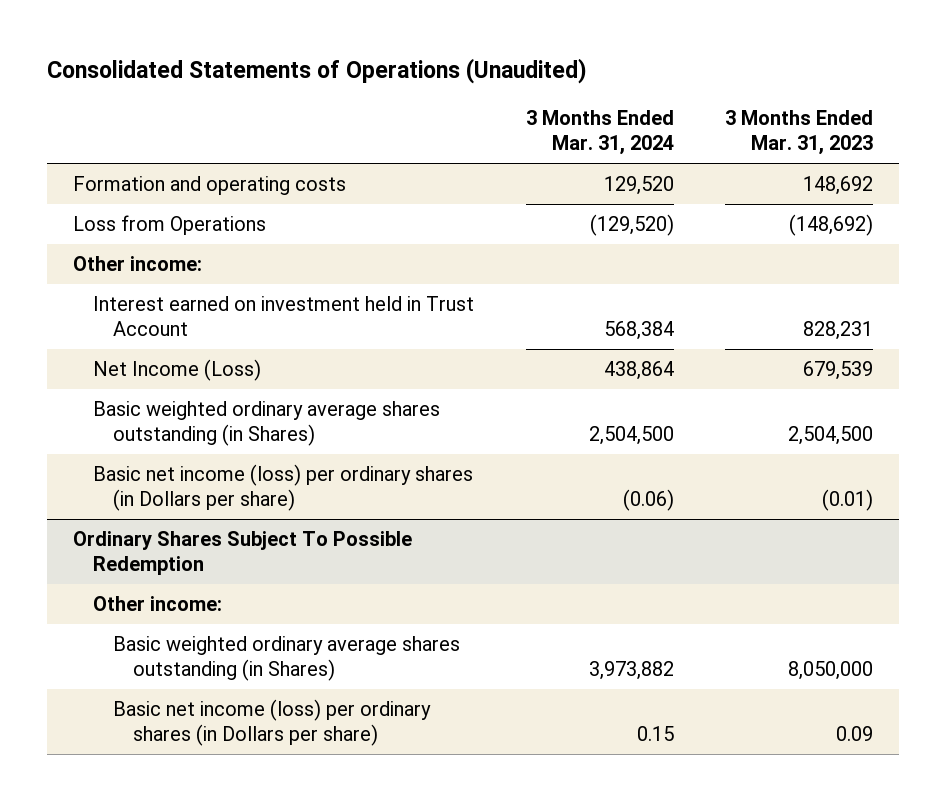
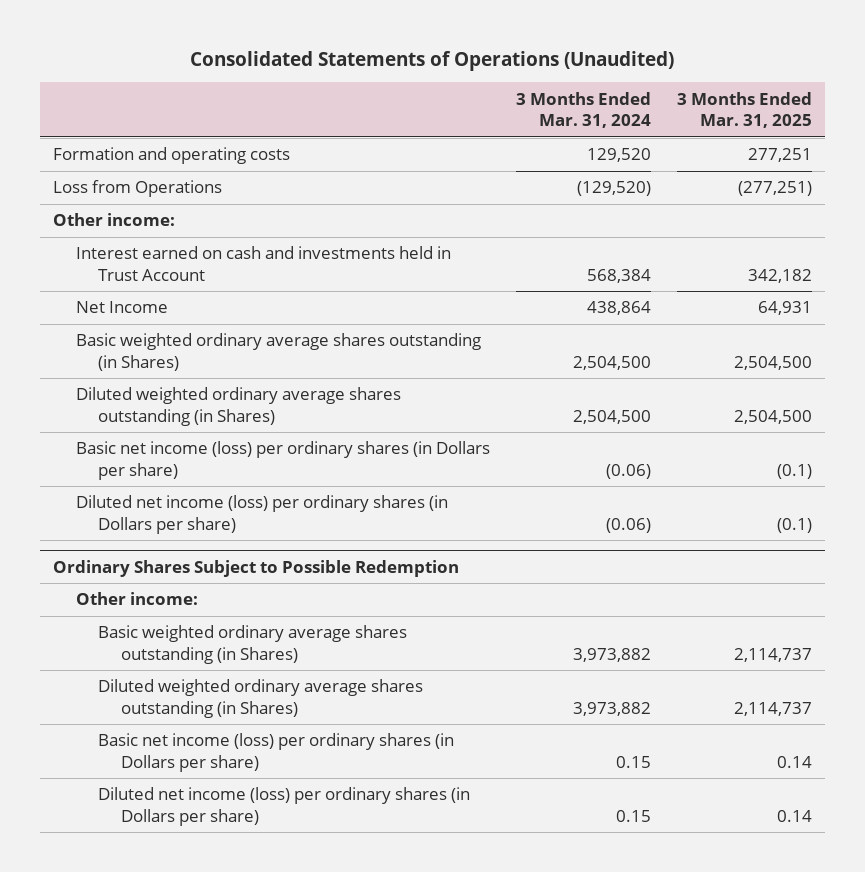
[725,110,874,156] 3 Months Ended Mar. 31, 2023 -> none
none -> [676,91,812,129] 3 Months Ended Mar. 31, 2025
[92,296,474,337] Interest earned on investment held in Trust Account -> [75,246,451,281] Interest earned on cash and investments held in Trust Account
[92,359,261,382] Net Income (Loss) -> [75,301,168,314] Net Income
none -> [75,387,401,426] Diluted weighted ordinary average shares outstanding (in Shares)
none -> [75,495,448,534] Diluted net income (loss) per ordinary shares (in Dollars per share)
[72,531,412,576] Ordinary Shares Subject To Possible Redemption -> [52,560,459,578] Ordinary Shares Subject to Possible Redemption
none -> [98,679,424,718] Diluted weighted ordinary average shares outstanding (in Shares)
none -> [98,787,471,826] Diluted net income (loss) per ordinary shares (in Dollars per share)

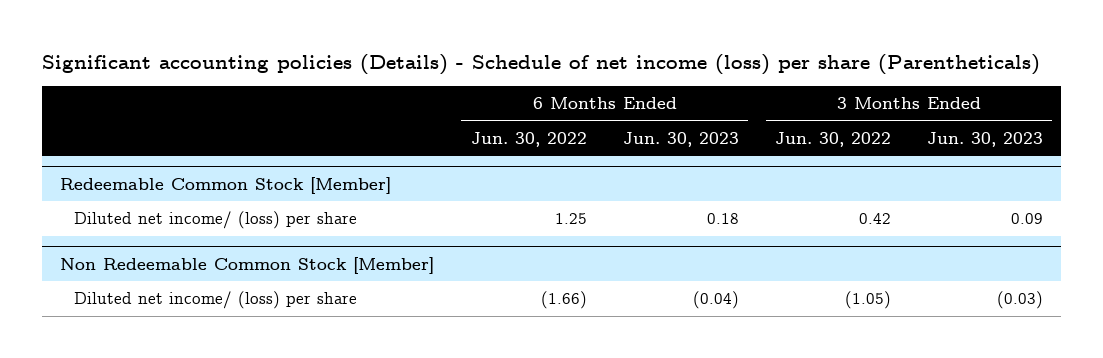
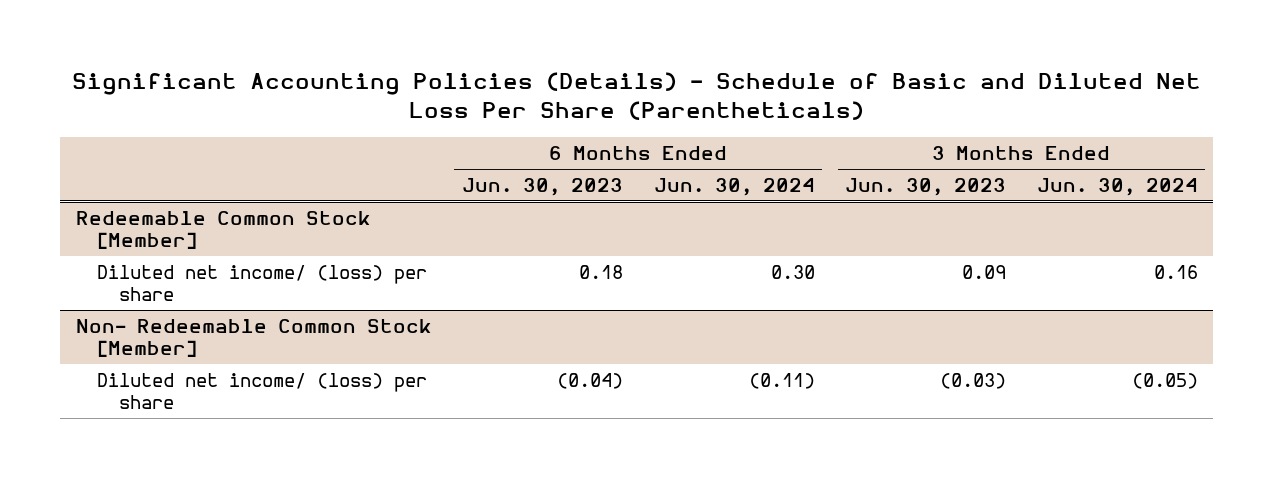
[42,54,1041,76] Significant accounting policies (Details) - Schedule of net income (loss) per share (Parentheticals) -> [71,72,1201,121] Significant Accounting Policies (Details) - Schedule of Basic and Diluted Net Loss Per Share (Parentheticals)
[470,131,587,147] Jun. 30, 2022 -> none
[774,131,891,147] Jun. 30, 2022 -> none
none -> [653,178,815,197] Jun. 30, 2024
none -> [1036,178,1198,197] Jun. 30, 2024
[60,256,435,274] Non Redeemable Common Stock [Member] -> [75,319,432,358] Non- Redeemable Common Stock [Member]

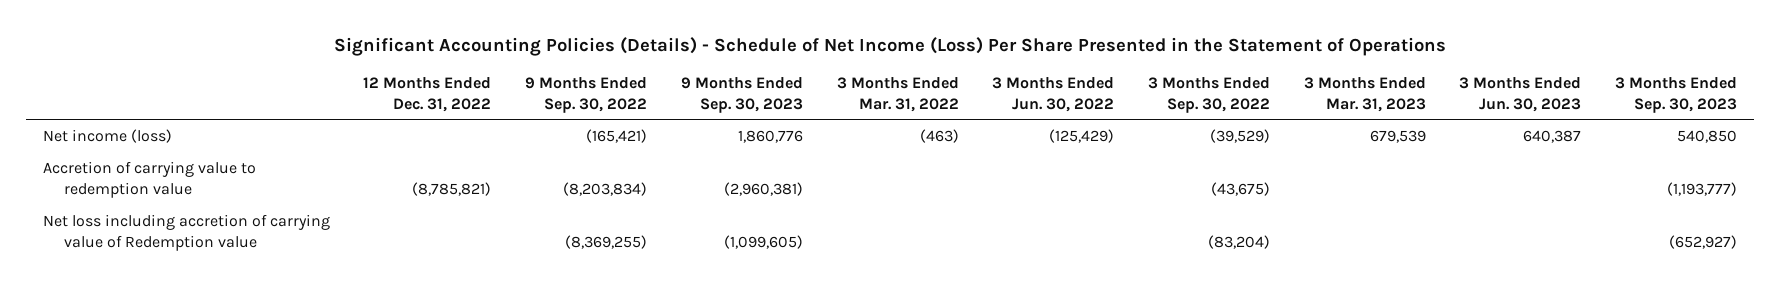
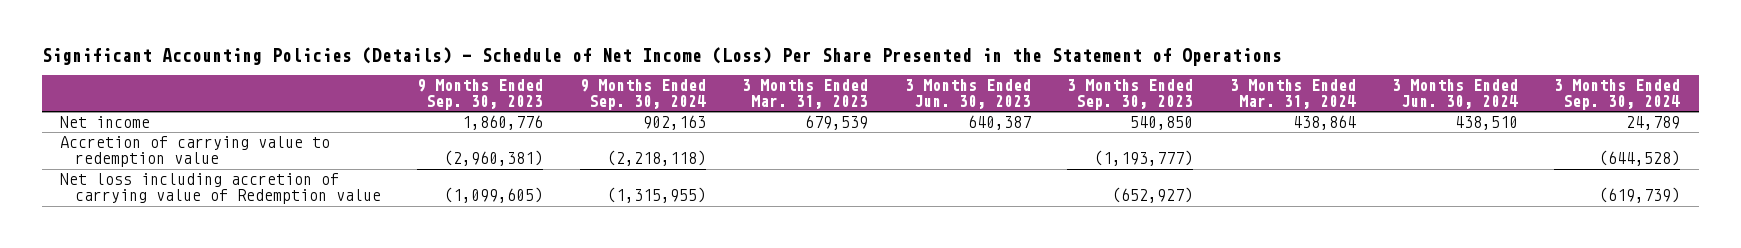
[363,76,492,112] 12 Months Ended Dec. 31, 2022 -> none
[525,76,648,113] 9 Months Ended Sep. 30, 2022 -> none
[836,76,959,112] 3 Months Ended Mar. 31, 2022 -> none
[992,76,1115,112] 3 Months Ended Jun. 30, 2022 -> none
[1148,76,1271,113] 3 Months Ended Sep. 30, 2022 -> none
none -> [579,78,706,111] 9 Months Ended Sep. 30, 2024
none -> [1229,78,1356,110] 3 Months Ended Mar. 31, 2024
none -> [1391,78,1518,110] 3 Months Ended Jun. 30, 2024
none -> [1554,78,1681,111] 3 Months Ended Sep. 30, 2024
[42,128,172,143] Net income (loss) -> [60,115,151,128] Net income

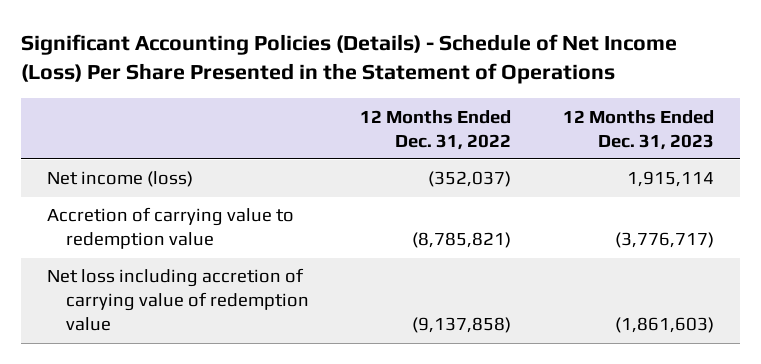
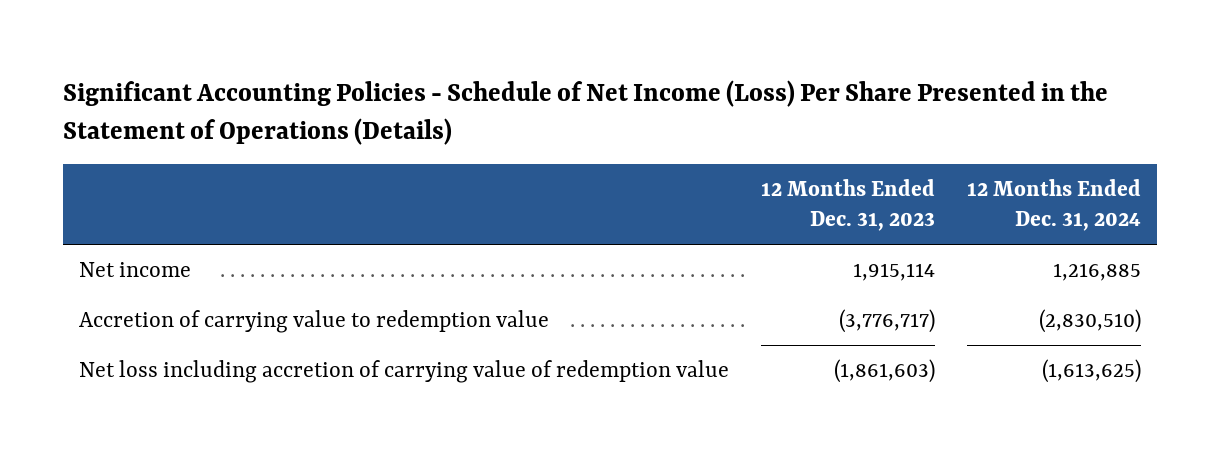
[21,34,678,85] Significant Accounting Policies (Details) - Schedule of Net Income (Loss) Per Share Presented in the Statement of Operations -> [63,80,1109,146] Significant Accounting Policies - Schedule of Net Income (Loss) Per Share Presented in the Statement of Operations (Details)
[360,109,512,150] 12 Months Ended Dec. 31, 2022 -> none
none -> [966,178,1141,232] 12 Months Ended Dec. 31, 2024
[47,171,194,188] Net income (loss) -> [78,261,191,277] Net income

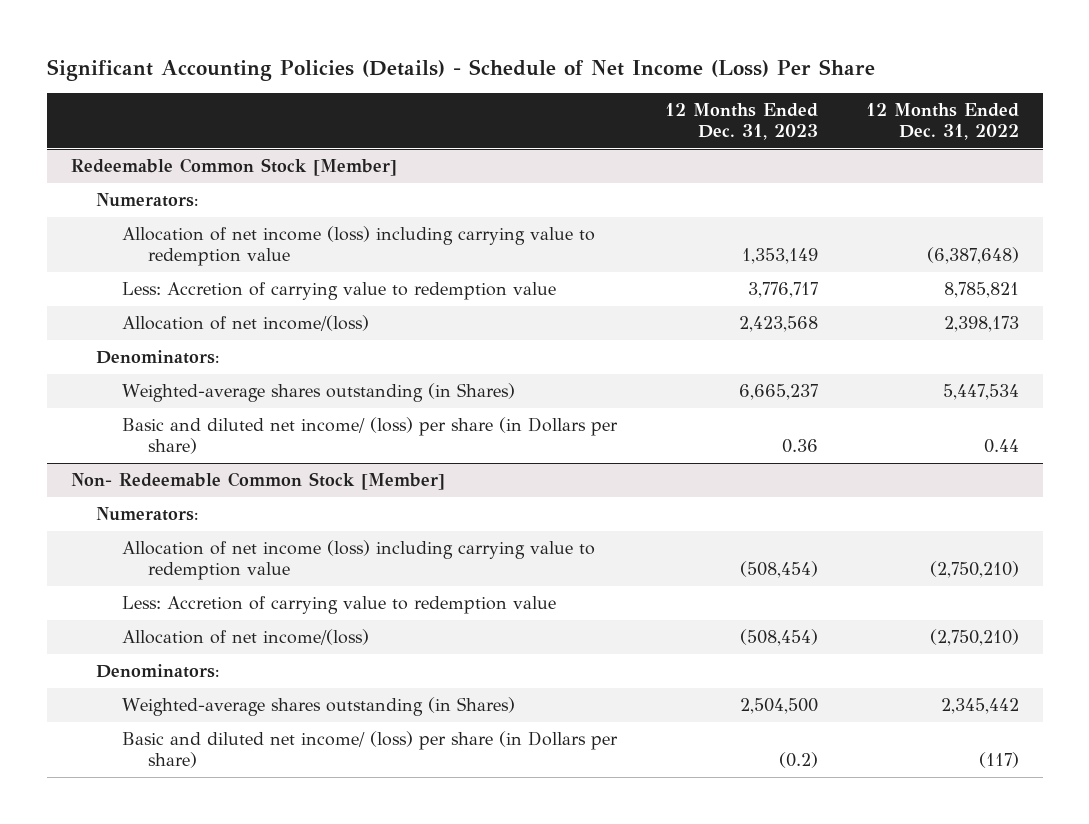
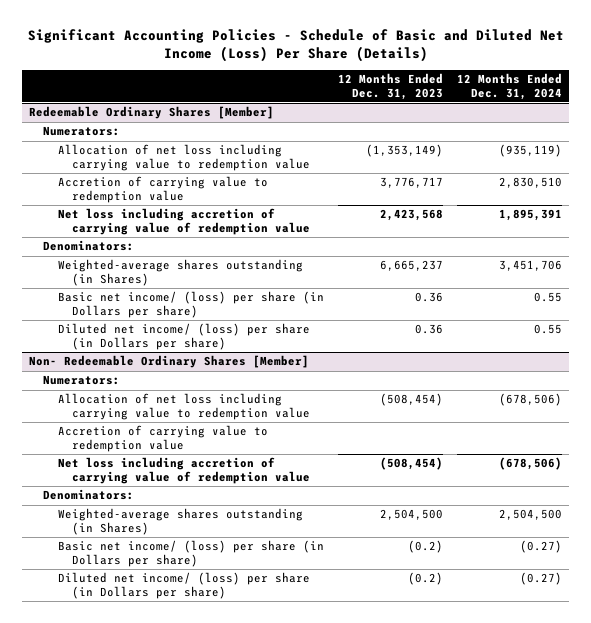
[46,58,875,81] Significant Accounting Policies (Details) - Schedule of Net Income (Loss) Per Share -> [27,28,564,63] Significant Accounting Policies - Schedule of Basic and Diluted Net Income (Loss) Per Share (Details)
[865,103,1019,141] 12 Months Ended Dec. 31, 2022 -> none
none -> [457,73,563,100] 12 Months Ended Dec. 31, 2024
[70,158,397,177] Redeemable Common Stock [Member] -> none
none -> [28,106,274,120] Redeemable Ordinary Shares [Member]
[122,226,596,267] Allocation of net income (loss) including carrying value to redemption value -> [57,144,311,171] Allocation of net loss including carrying value to redemption value
[741,248,818,265] 1,353,149 -> [366,144,444,158] (1,353,149)
[122,282,557,301] Less: Accretion of carrying value to redemption value -> [57,176,268,203] Accretion of carrying value to redemption value
[122,315,370,332] Allocation of net income/(loss) -> [57,208,311,235] Net loss including accretion of carrying value of redemption value
[70,472,445,491] Non- Redeemable Common Stock [Member] -> none
[122,417,619,455] Basic and diluted net income/ (loss) per share (in Dollars per share) -> [57,291,324,318] Basic net income/ (loss) per share (in Dollars per share)
none -> [57,323,310,350] Diluted net income/ (loss) per share (in Dollars per share)
none -> [28,355,309,369] Non- Redeemable Ordinary Shares [Member]
[122,540,596,581] Allocation of net income (loss) including carrying value to redemption value -> [57,393,311,420] Allocation of net loss including carrying value to redemption value
[122,596,557,615] Less: Accretion of carrying value to redemption value -> [57,425,268,452] Accretion of carrying value to redemption value
[122,629,370,646] Allocation of net income/(loss) -> [57,457,311,484] Net loss including accretion of carrying value of redemption value
[122,731,619,769] Basic and diluted net income/ (loss) per share (in Dollars per share) -> [57,540,324,567] Basic net income/ (loss) per share (in Dollars per share)
none -> [57,572,310,599] Diluted net income/ (loss) per share (in Dollars per share)

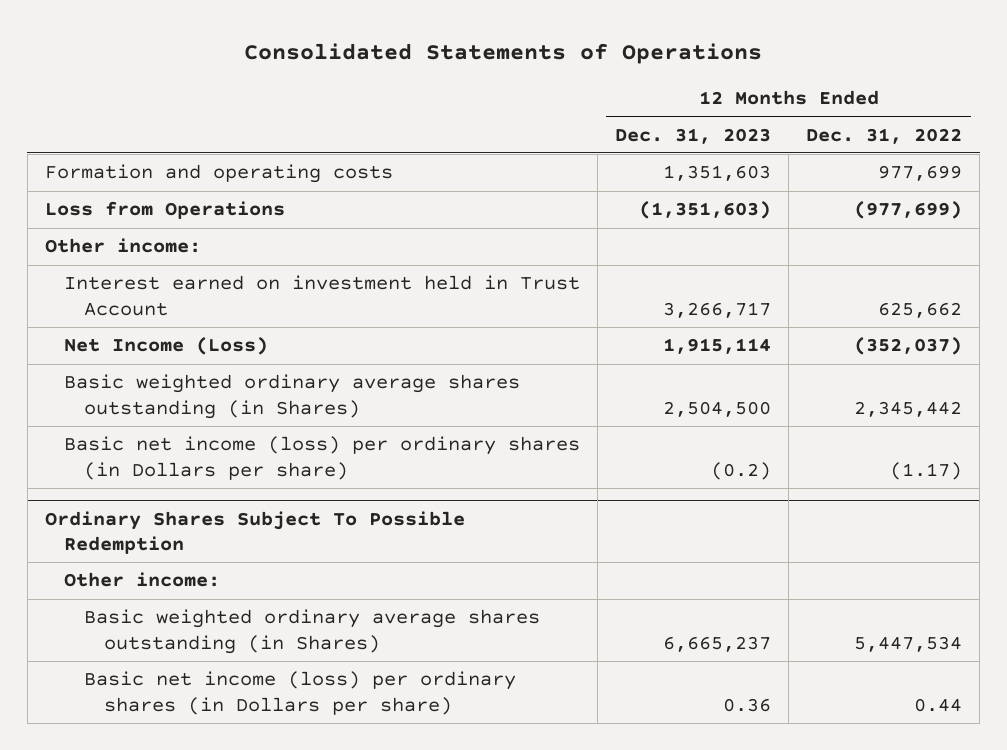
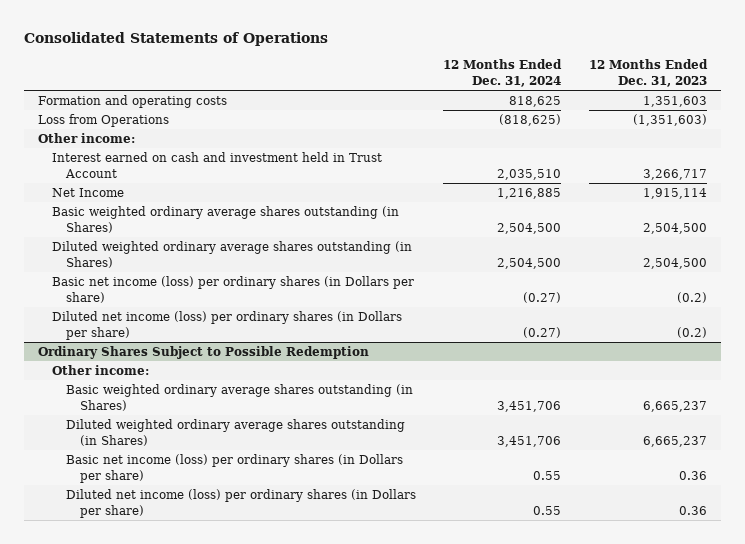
[806,127,963,144] Dec. 31, 2022 -> none
none -> [443,59,563,87] 12 Months Ended Dec. 31, 2024
[64,275,581,316] Interest earned on investment held in Trust Account -> [51,152,382,178] Interest earned on cash and investment held in Trust Account
[64,337,269,356] Net Income (Loss) -> [51,188,124,198] Net Income
none -> [51,241,412,268] Diluted weighted ordinary average shares outstanding (in Shares)
none -> [51,311,402,340] Diluted net income (loss) per ordinary shares (in Dollars per share)
[44,511,465,555] Ordinary Shares Subject To Possible Redemption -> [37,346,369,360] Ordinary Shares Subject to Possible Redemption
none -> [65,419,405,446] Diluted weighted ordinary average shares outstanding (in Shares)
none -> [65,489,416,518] Diluted net income (loss) per ordinary shares (in Dollars per share)

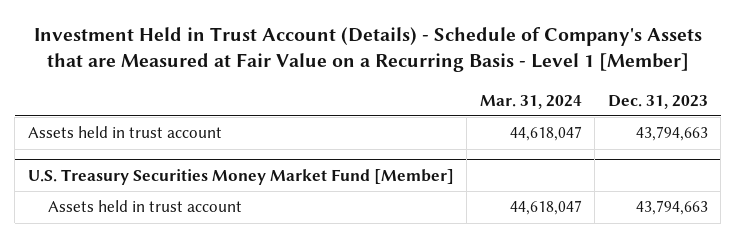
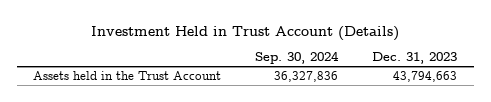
[33,26,702,73] Investment Held in Trust Account (Details) - Schedule of Company's Assets that are Measured at Fair Value on a Recurring Basis - Level 1 [Member] -> [91,25,400,41] Investment Held in Trust Account (Details)
[479,94,582,109] Mar. 31, 2024 -> none
none -> [255,51,340,65] Sep. 30, 2024
[27,169,454,186] U.S. Treasury Securities Money Market Fund [Member] -> none
[47,200,242,213] Assets held in trust account -> none
[27,126,222,139] Assets held in trust account -> [33,71,222,81] Assets held in the Trust Account

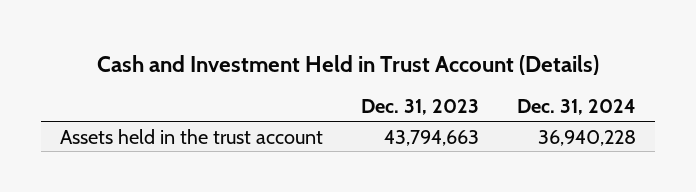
[91,25,400,41] Investment Held in Trust Account (Details) -> [96,54,599,75] Cash and Investment Held in Trust Account (Details)
[255,51,340,65] Sep. 30, 2024 -> none
none -> [516,99,636,116] Dec. 31, 2024
[33,71,222,81] Assets held in the Trust Account -> [60,128,324,144] Assets held in the trust account

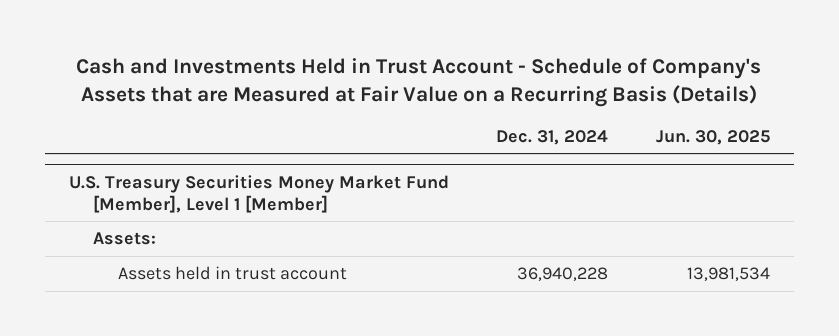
[96,54,599,75] Cash and Investment Held in Trust Account (Details) -> [76,57,762,107] Cash and Investments Held in Trust Account - Schedule of Company's Assets that are Measured at Fair Value on a Recurring Basis (Details)
[360,99,479,116] Dec. 31, 2023 -> none
none -> [656,129,771,145] Jun. 30, 2025
none -> [68,174,449,213] U.S. Treasury Securities Money Market Fund [Member], Level 1 [Member]
none -> [93,231,157,245] Assets:
[60,128,324,144] Assets held in the trust account -> [118,265,348,280] Assets held in trust account

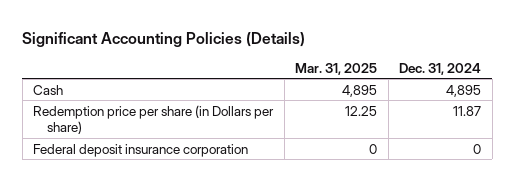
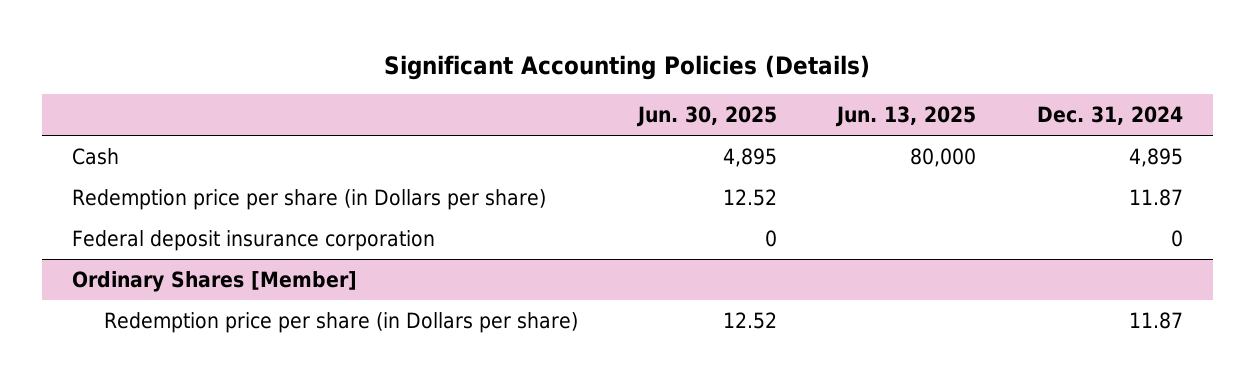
[295,62,378,75] Mar. 31, 2025 -> none
none -> [636,106,778,128] Jun. 30, 2025
none -> [835,106,977,128] Jun. 13, 2025
none -> [71,270,357,292] Ordinary Shares [Member]
none -> [103,311,578,333] Redemption price per share (in Dollars per share)

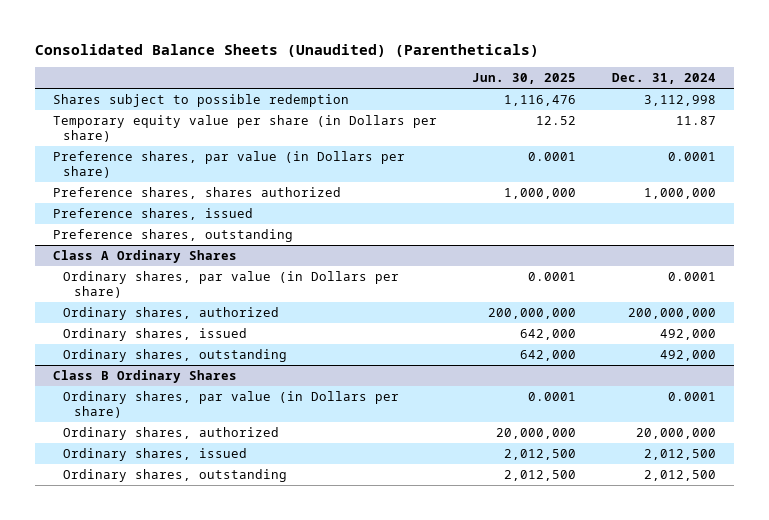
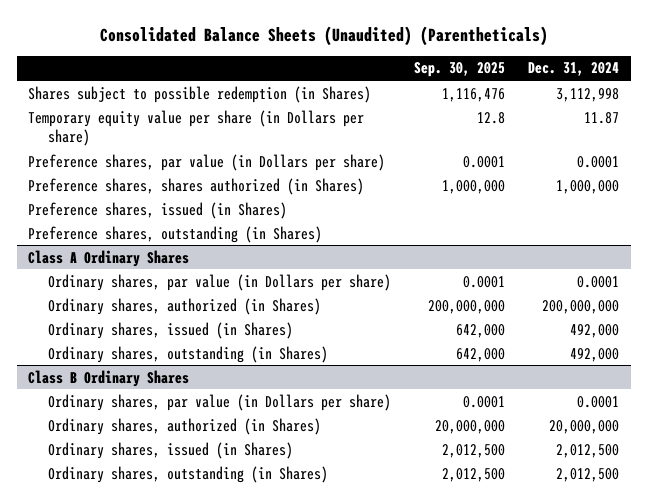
[472,73,577,85] Jun. 30, 2025 -> none
none -> [414,62,506,78] Sep. 30, 2025
[52,94,349,108] Shares subject to possible redemption -> [28,85,372,103] Shares subject to possible redemption (in Shares)
[52,187,341,200] Preference shares, shares authorized -> [28,177,365,195] Preference shares, shares authorized (in Shares)
[52,208,253,221] Preference shares, issued -> [28,201,288,219] Preference shares, issued (in Shares)
[52,229,293,243] Preference shares, outstanding -> [28,225,323,243] Preference shares, outstanding (in Shares)
[63,307,280,321] Ordinary shares, authorized -> [48,297,322,315] Ordinary shares, authorized (in Shares)
[63,328,248,342] Ordinary shares, issued -> [48,321,294,339] Ordinary shares, issued (in Shares)
[63,349,288,363] Ordinary shares, outstanding -> [48,345,329,363] Ordinary shares, outstanding (in Shares)
[63,427,280,441] Ordinary shares, authorized -> [48,417,322,435] Ordinary shares, authorized (in Shares)
[63,448,248,462] Ordinary shares, issued -> [48,441,294,459] Ordinary shares, issued (in Shares)
[63,469,288,483] Ordinary shares, outstanding -> [48,465,329,483] Ordinary shares, outstanding (in Shares)

